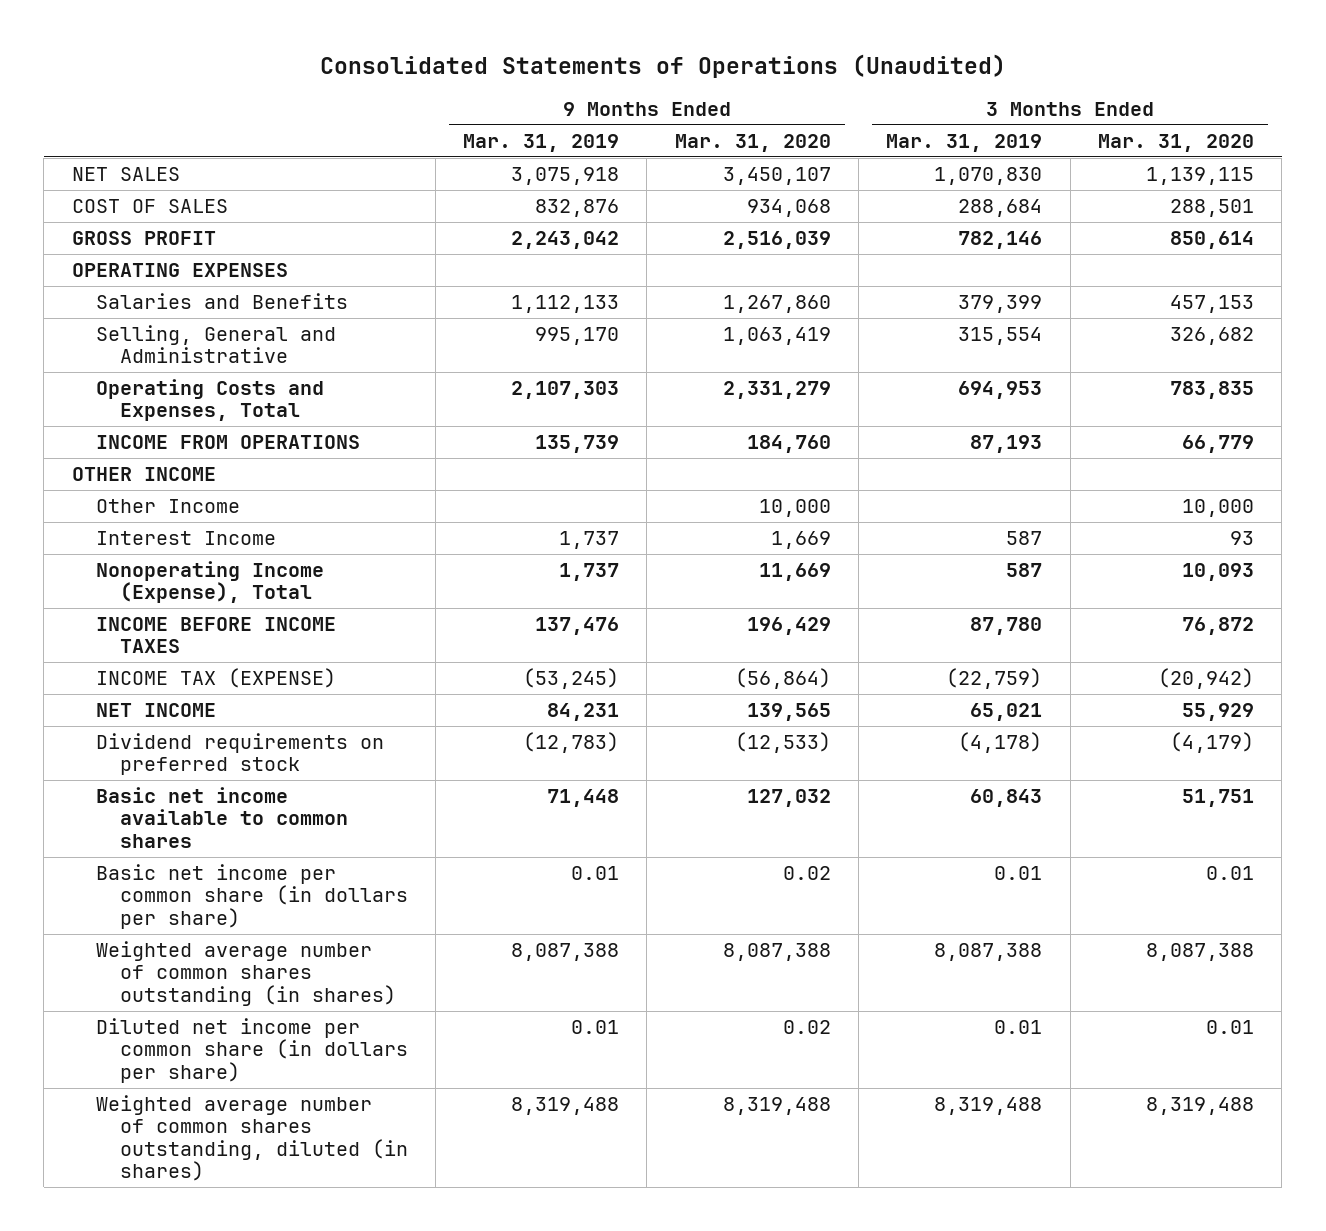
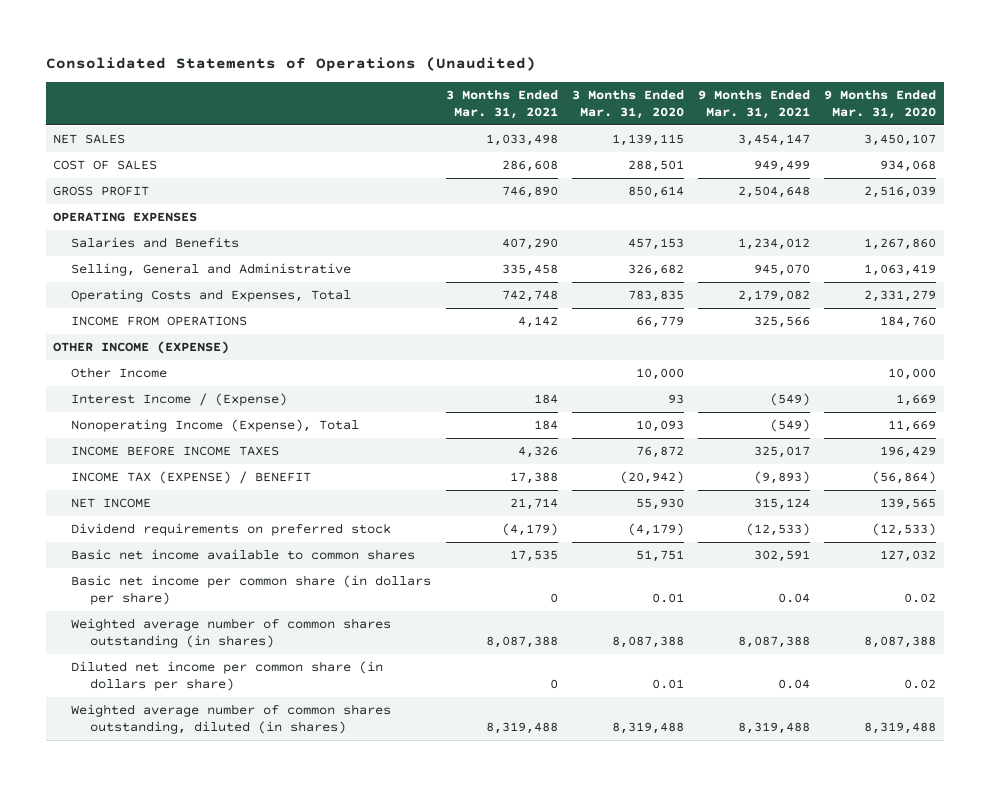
[463,133,620,152] Mar. 31, 2019 -> none
[886,133,1043,152] Mar. 31, 2019 -> none
none -> [445,89,558,120] 3 Months Ended Mar. 31, 2021
none -> [698,89,811,120] 9 Months Ended Mar. 31, 2021
[71,466,216,481] OTHER INCOME -> [52,341,229,355] OTHER INCOME (EXPENSE)
[95,530,276,545] Interest Income -> [71,393,288,407] Interest Income / (Expense)
[95,667,336,688] INCOME TAX (EXPENSE) -> [71,471,312,485] INCOME TAX (EXPENSE) / BENEFIT
[1181,702,1254,721] 55,929 -> [635,498,684,511] 55,930

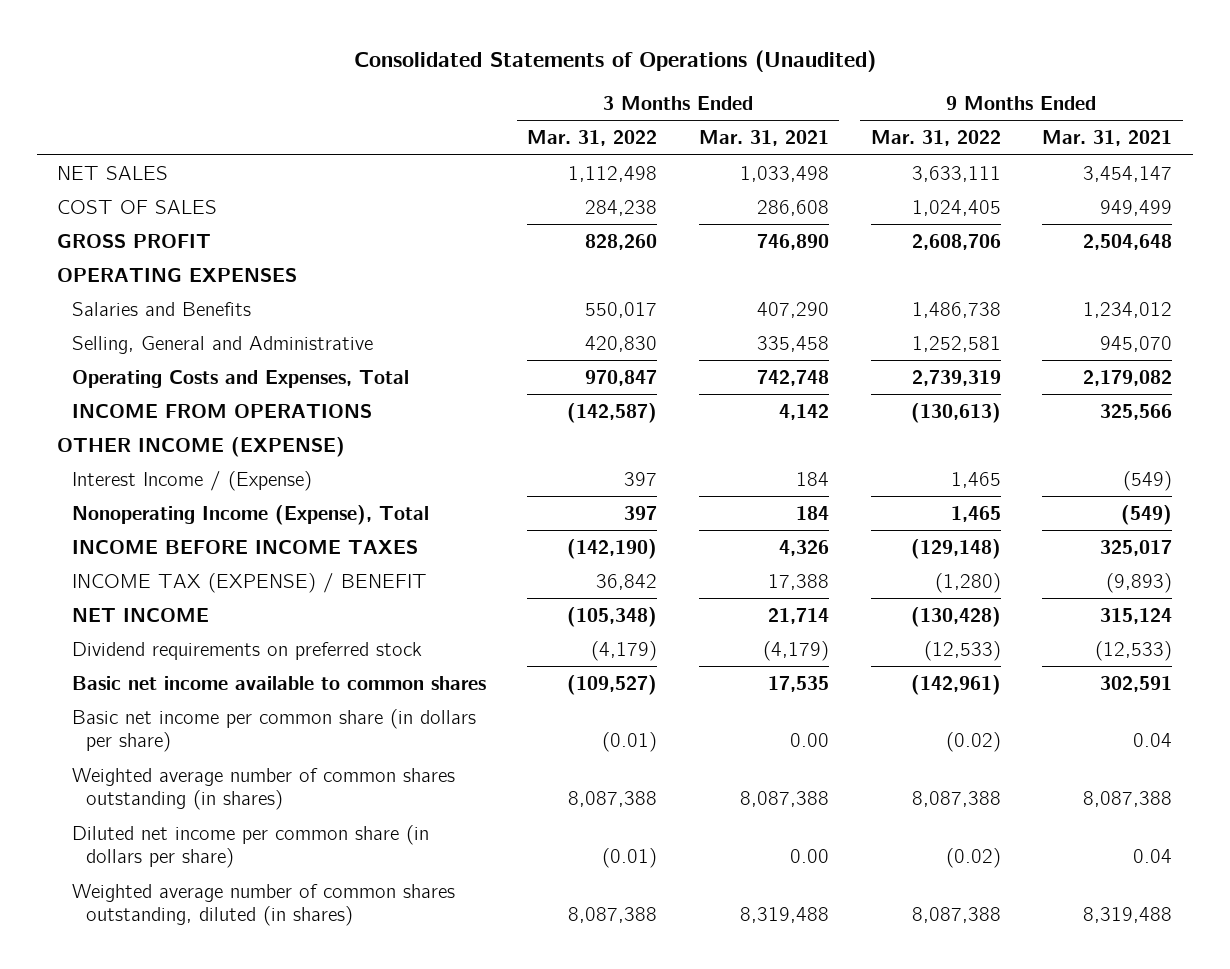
[571,89,684,120] 3 Months Ended Mar. 31, 2020 -> none
[824,89,937,120] 9 Months Ended Mar. 31, 2020 -> none
none -> [527,130,658,147] Mar. 31, 2022
none -> [870,130,1001,147] Mar. 31, 2022
[71,367,168,379] Other Income -> none
[549,593,558,604] 0 -> [790,733,830,748] 0.00
[549,679,558,690] 0 -> [790,849,830,864] 0.00

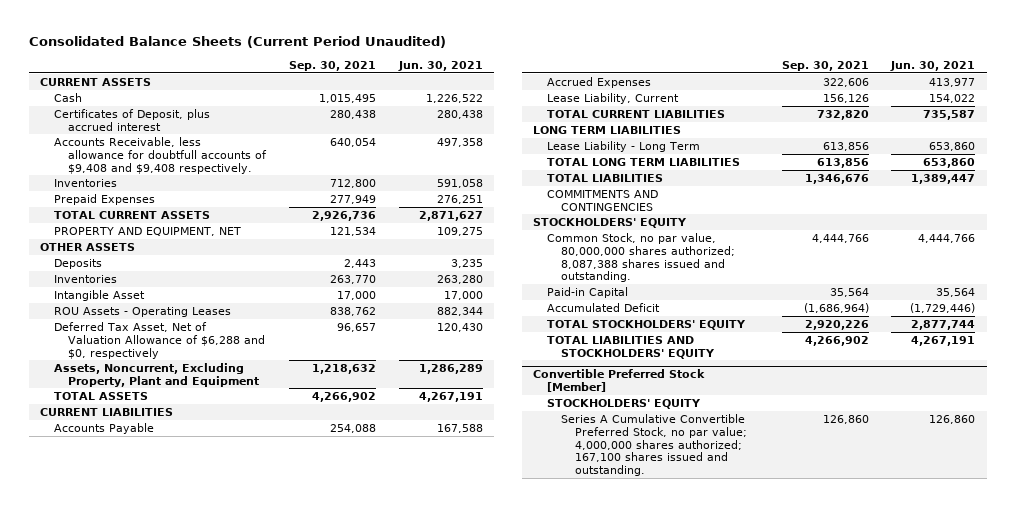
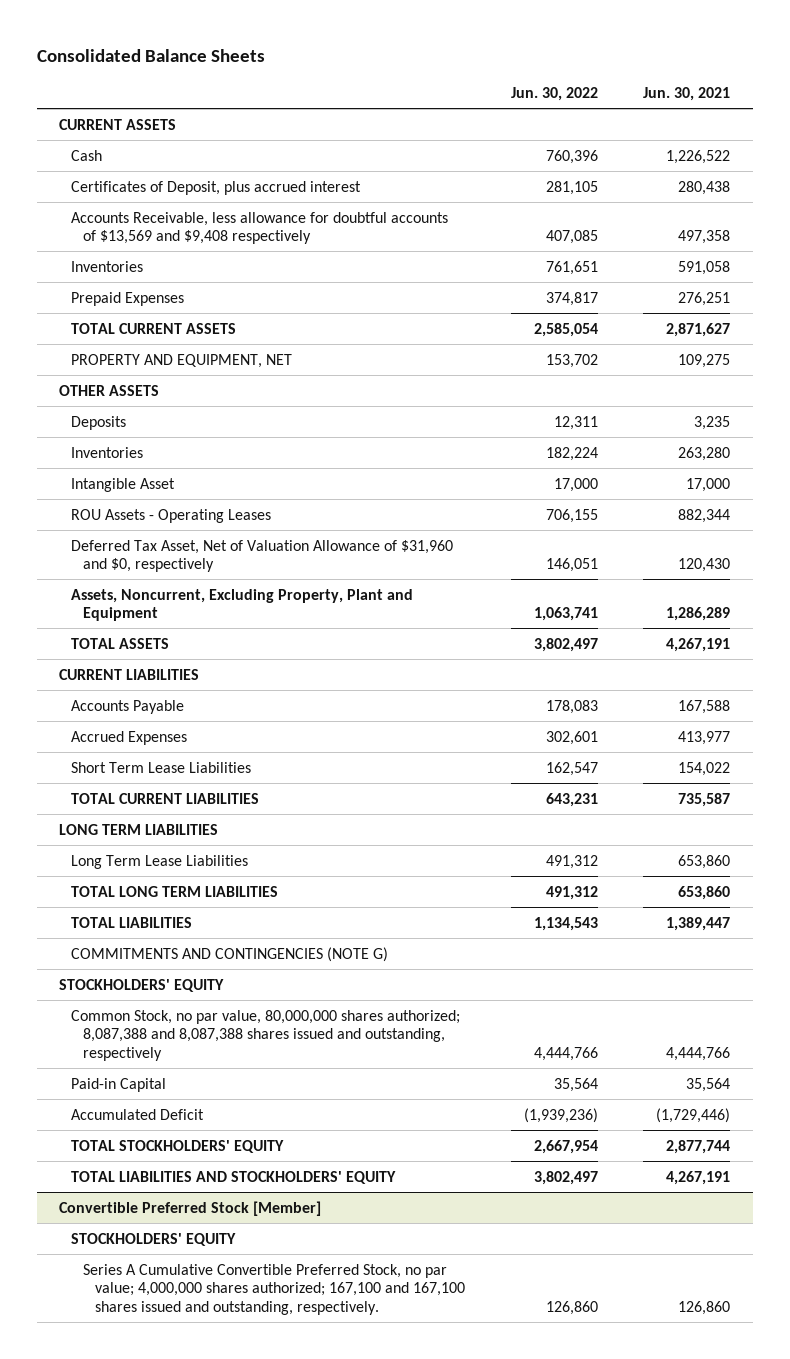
[28,35,446,48] Consolidated Balance Sheets (Current Period Unaudited) -> [36,48,265,62] Consolidated Balance Sheets
[288,60,376,71] Sep. 30, 2021 -> none
none -> [510,87,598,102] Jun. 30, 2022
[54,136,267,174] Accounts Receivable, less allowance for doubtfull accounts of $9,408 and $9,408 respectively. -> [71,211,449,245] Accounts Receivable, less allowance for doubtful accounts of $13,569 and $9,408 respectively
[54,321,265,359] Deferred Tax Asset, Net of Valuation Allowance of $6,288 and $0, respectively -> [71,539,454,573] Deferred Tax Asset, Net of Valuation Allowance of $31,960 and $0, respectively
[546,92,679,104] Lease Liability, Current -> [71,761,252,773] Short Term Lease Liabilities
[546,140,700,152] Lease Liability - Long Term -> [71,854,249,869] Long Term Lease Liabilities
[546,189,658,211] COMMITMENTS AND CONTINGENCIES -> [71,946,389,962] COMMITMENTS AND CONTINGENCIES (NOTE G)
[546,232,735,283] Common Stock, no par value, 80,000,000 shares authorized; 8,087,388 shares issued and outstanding. -> [71,1009,461,1061] Common Stock, no par value, 80,000,000 shares authorized; 8,087,388 and 8,087,388 shares issued and outstanding, respectively
[560,413,747,477] Series A Cumulative Convertible Preferred Stock, no par value; 4,000,000 shares authorized; 167,100 shares issued and outstanding. -> [82,1263,465,1315] Series A Cumulative Convertible Preferred Stock, no par value; 4,000,000 shares authorized; 167,100 and 167,100 shares issued and outstanding, respectively.

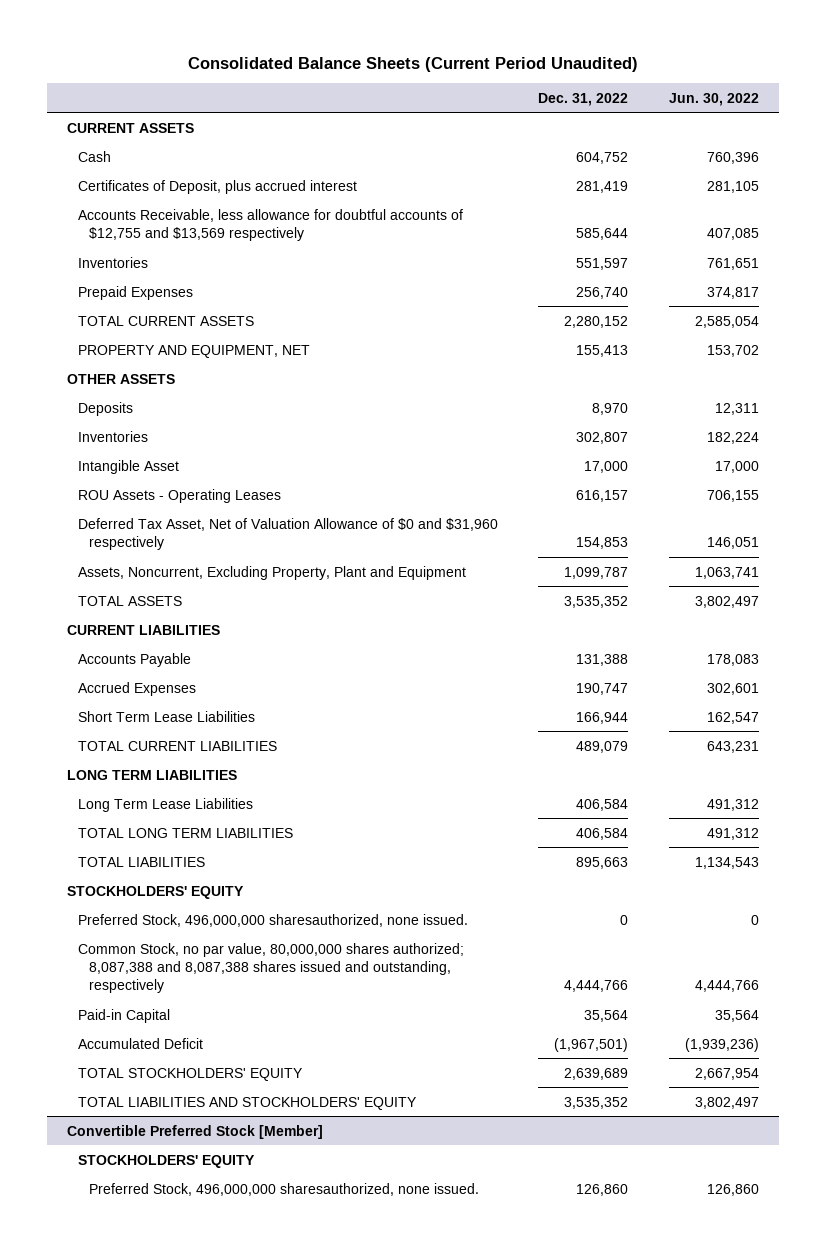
[36,48,265,62] Consolidated Balance Sheets -> [187,56,638,72] Consolidated Balance Sheets (Current Period Unaudited)
[643,87,731,102] Jun. 30, 2021 -> none
none -> [538,92,629,106] Dec. 31, 2022
[71,211,449,245] Accounts Receivable, less allowance for doubtful accounts of $13,569 and $9,408 respectively -> [77,208,463,241] Accounts Receivable, less allowance for doubtful accounts of $12,755 and $13,569 respectively
[71,539,454,573] Deferred Tax Asset, Net of Valuation Allowance of $31,960 and $0, respectively -> [77,517,498,550] Deferred Tax Asset, Net of Valuation Allowance of $0 and $31,960 respectively
[71,946,389,962] COMMITMENTS AND CONTINGENCIES (NOTE G) -> none
none -> [77,913,468,927] Preferred Stock, 496,000,000 sharesauthorized, none issued.
[82,1263,465,1315] Series A Cumulative Convertible Preferred Stock, no par value; 4,000,000 shares authorized; 167,100 and 167,100 shares issued and outstanding, respectively. -> [88,1182,479,1196] Preferred Stock, 496,000,000 sharesauthorized, none issued.

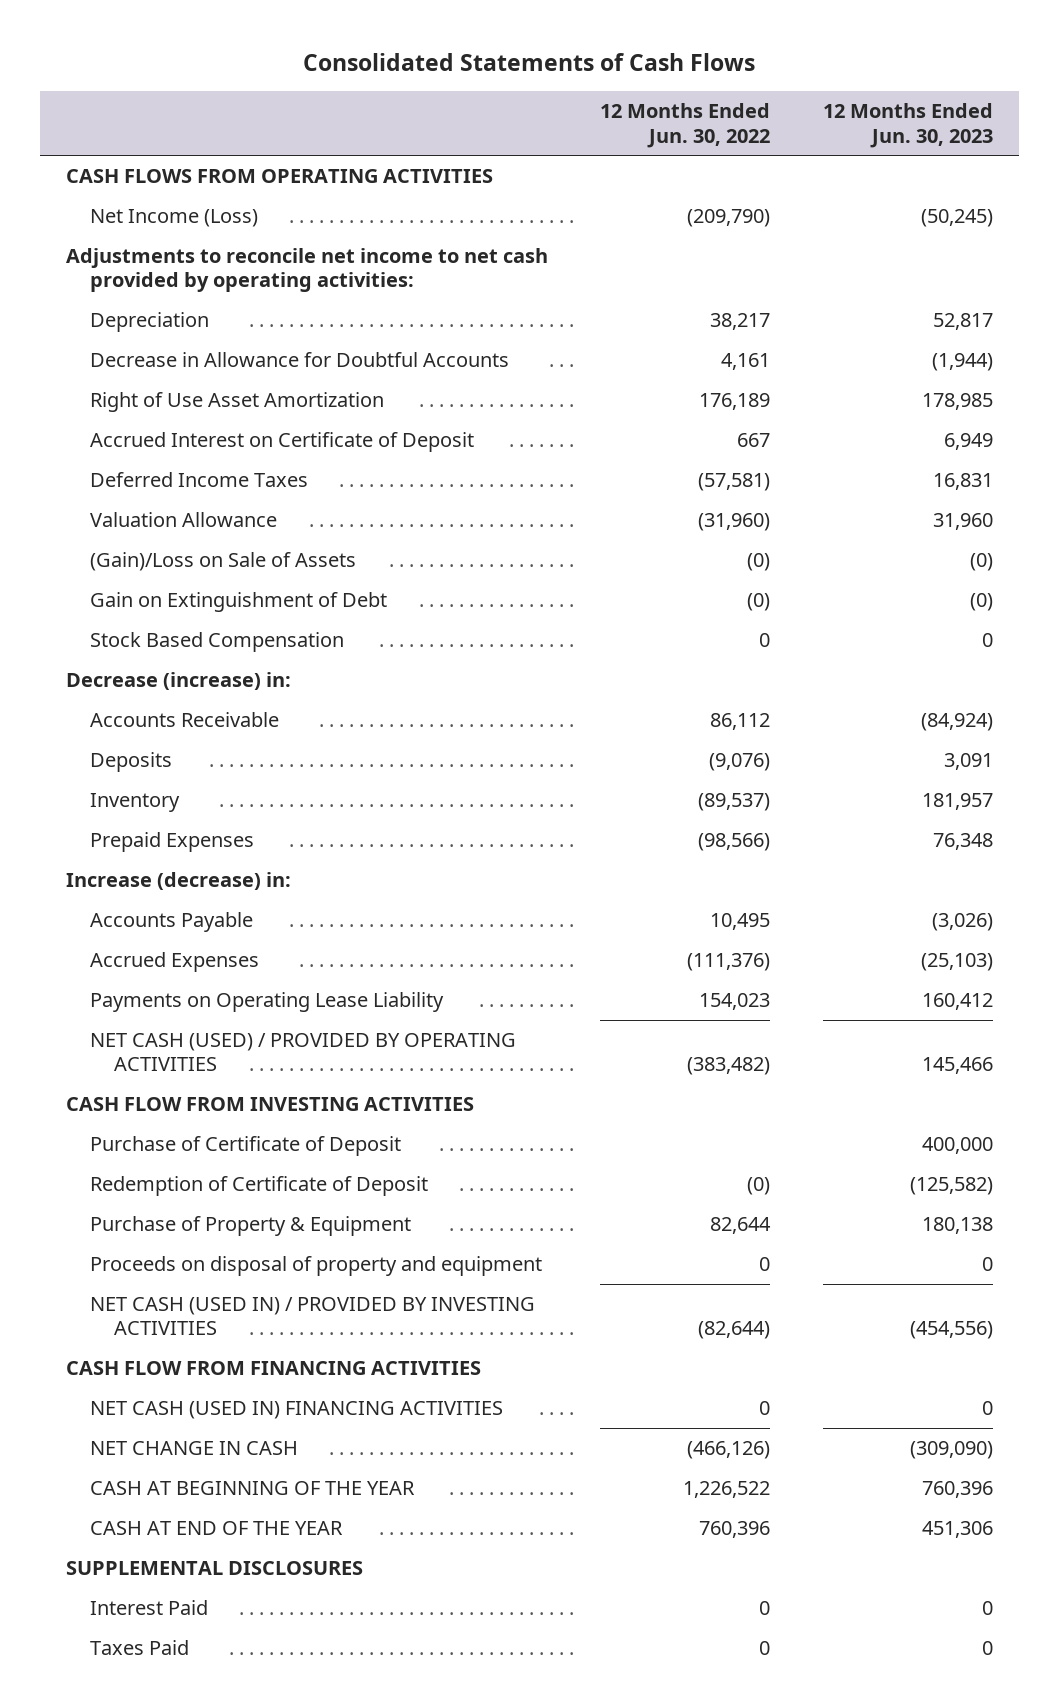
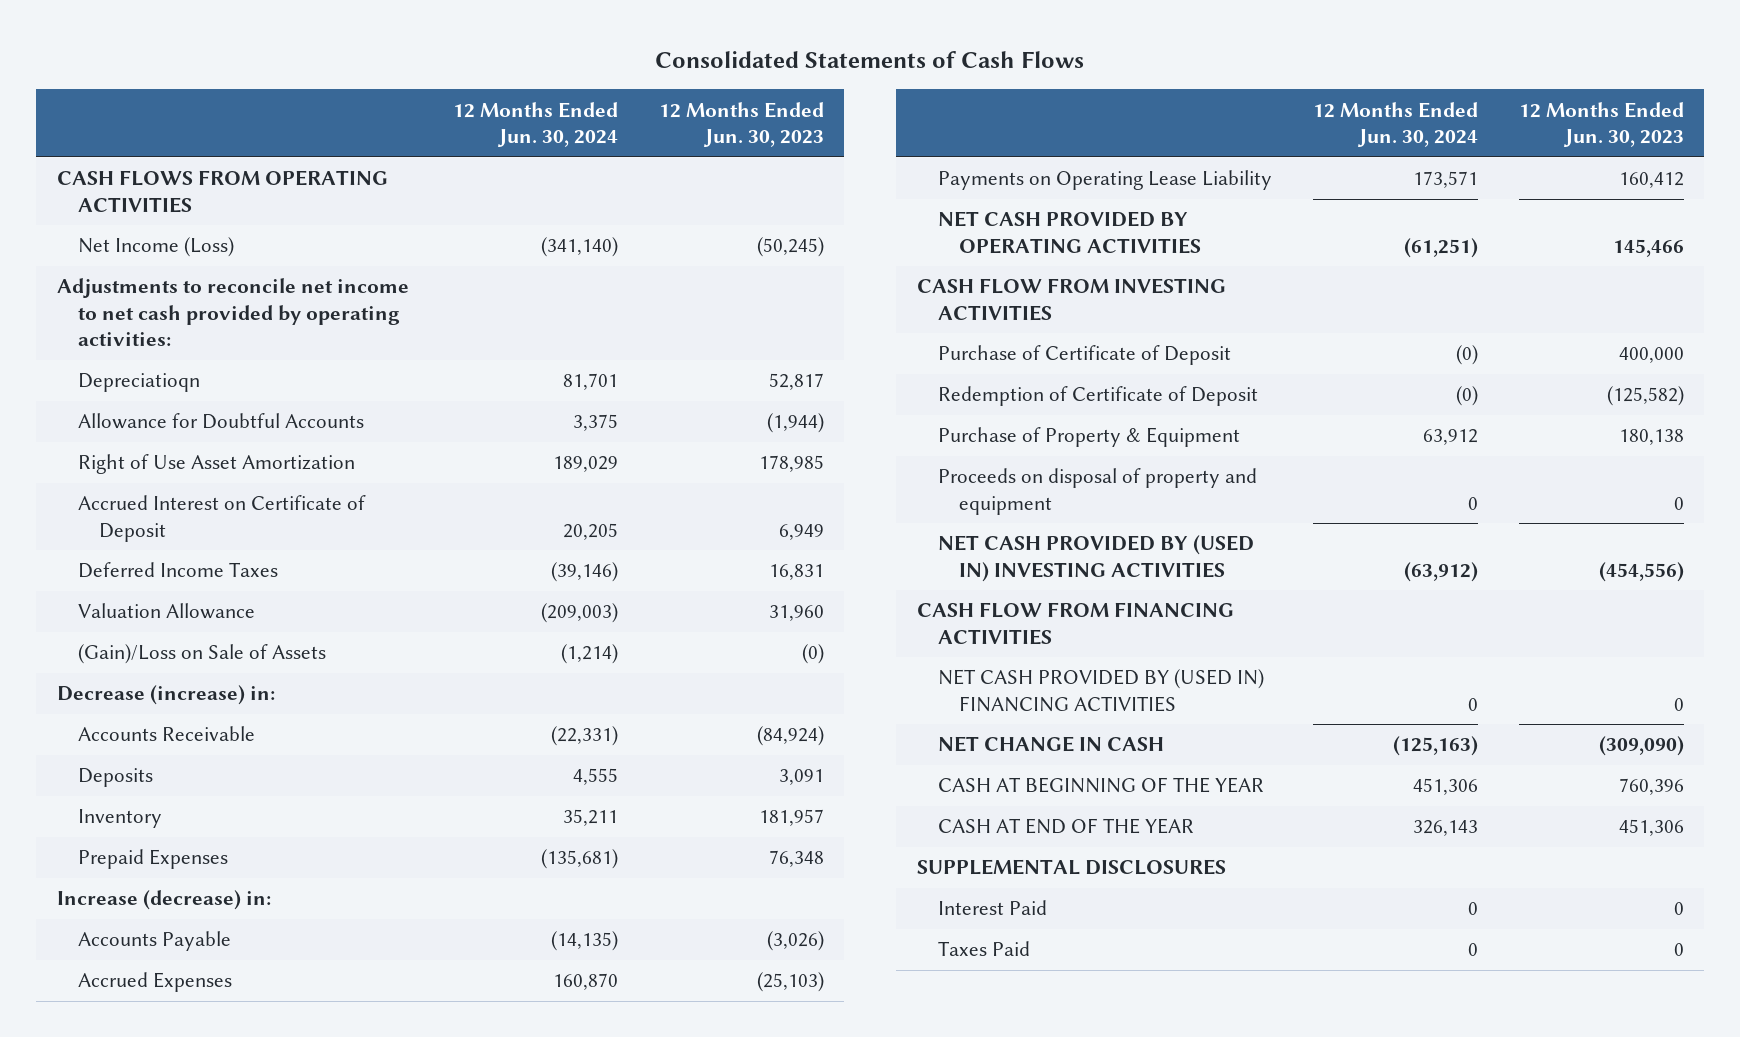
[600,103,771,148] 12 Months Ended Jun. 30, 2022 -> none
none -> [452,101,618,148] 12 Months Ended Jun. 30, 2024
[89,312,209,333] Depreciation -> [77,373,200,393] Depreciatioqn
[89,352,509,368] Decrease in Allowance for Doubtful Accounts -> [77,413,364,430] Allowance for Doubtful Accounts
[89,592,387,613] Gain on Extinguishment of Debt -> none
[89,632,344,653] Stock Based Compensation -> none
[89,1033,516,1072] NET CASH (USED) / PROVIDED BY OPERATING ACTIVITIES -> [937,211,1202,254] NET CASH PROVIDED BY OPERATING ACTIVITIES
[89,1297,535,1336] NET CASH (USED IN) / PROVIDED BY INVESTING ACTIVITIES -> [937,535,1254,582] NET CASH PROVIDED BY (USED IN) INVESTING ACTIVITIES
[89,1401,503,1420] NET CASH (USED IN) FINANCING ACTIVITIES -> [937,669,1264,712] NET CASH PROVIDED BY (USED IN) FINANCING ACTIVITIES

